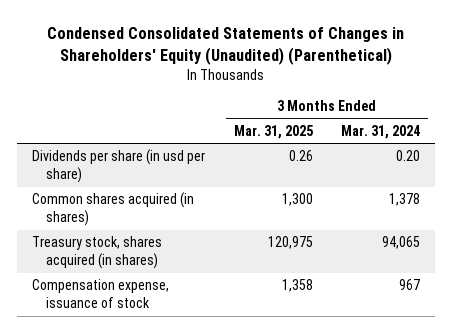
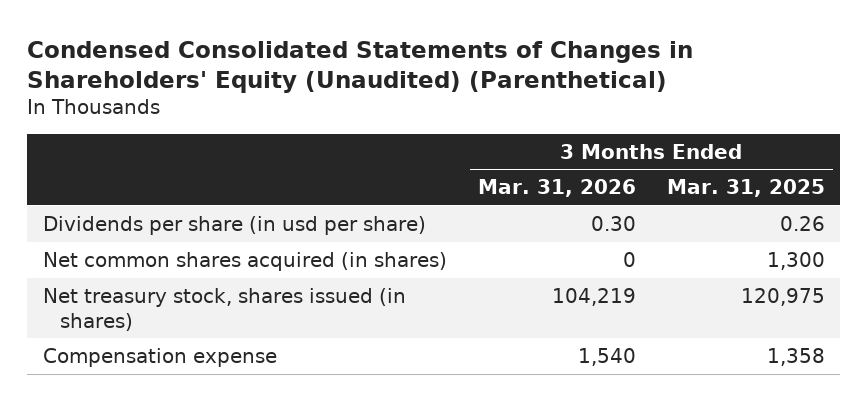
[341,124,421,139] Mar. 31, 2024 -> none
none -> [477,179,636,198] Mar. 31, 2026
[31,192,194,227] Common shares acquired (in shares) -> [42,251,447,271] Net common shares acquired (in shares)
[31,236,162,270] Treasury stock, shares acquired (in shares) -> [42,287,406,331] Net treasury stock, shares issued (in shares)
[31,279,169,309] Compensation expense, issuance of stock -> [42,347,277,367] Compensation expense

